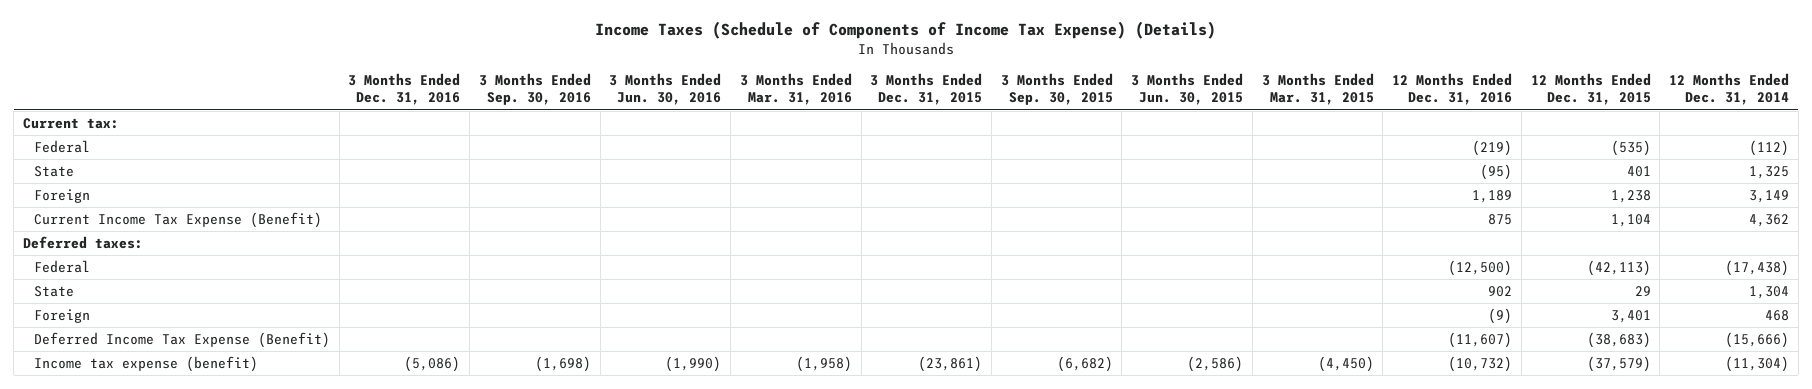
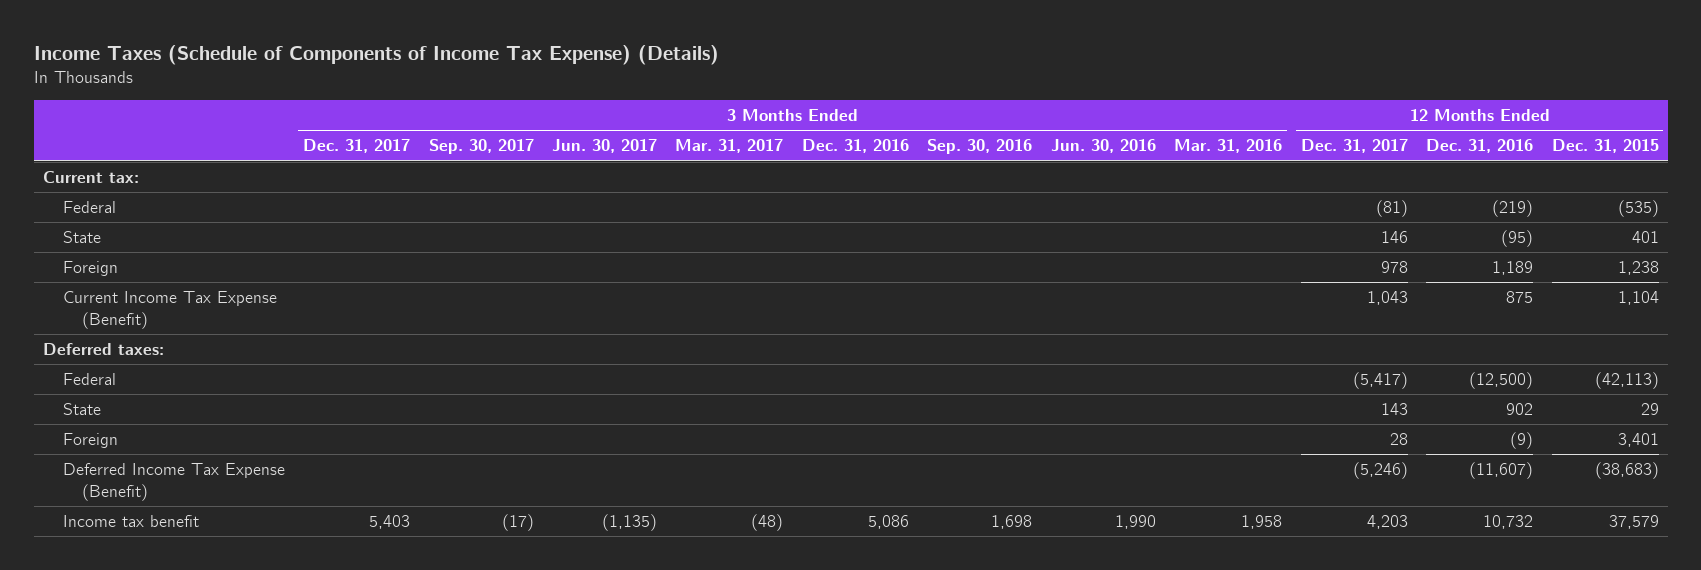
[870,72,983,106] 3 Months Ended Dec. 31, 2015 -> none
[1000,72,1113,106] 3 Months Ended Sep. 30, 2015 -> none
[1131,72,1244,106] 3 Months Ended Jun. 30, 2015 -> none
[1261,72,1374,106] 3 Months Ended Mar. 31, 2015 -> none
[1668,72,1789,106] 12 Months Ended Dec. 31, 2014 -> none
none -> [303,139,411,154] Dec. 31, 2017
none -> [428,139,534,155] Sep. 30, 2017
none -> [551,139,657,154] Jun. 30, 2017
none -> [675,139,784,154] Mar. 31, 2017
none -> [1300,139,1408,154] Dec. 31, 2017
[34,355,259,372] Income tax expense (benefit) -> [62,515,199,528] Income tax benefit
[404,355,461,372] (5,086) -> [867,515,909,530] 5,086
[534,355,591,372] (1,698) -> [991,515,1033,530] 1,698
[665,355,722,372] (1,990) -> [1114,515,1156,530] 1,990
[795,355,852,372] (1,958) -> [1241,515,1283,530] 1,958
[1448,355,1513,372] (10,732) -> [1483,515,1534,530] 10,732
[1586,355,1651,372] (37,579) -> [1608,515,1659,530] 37,579

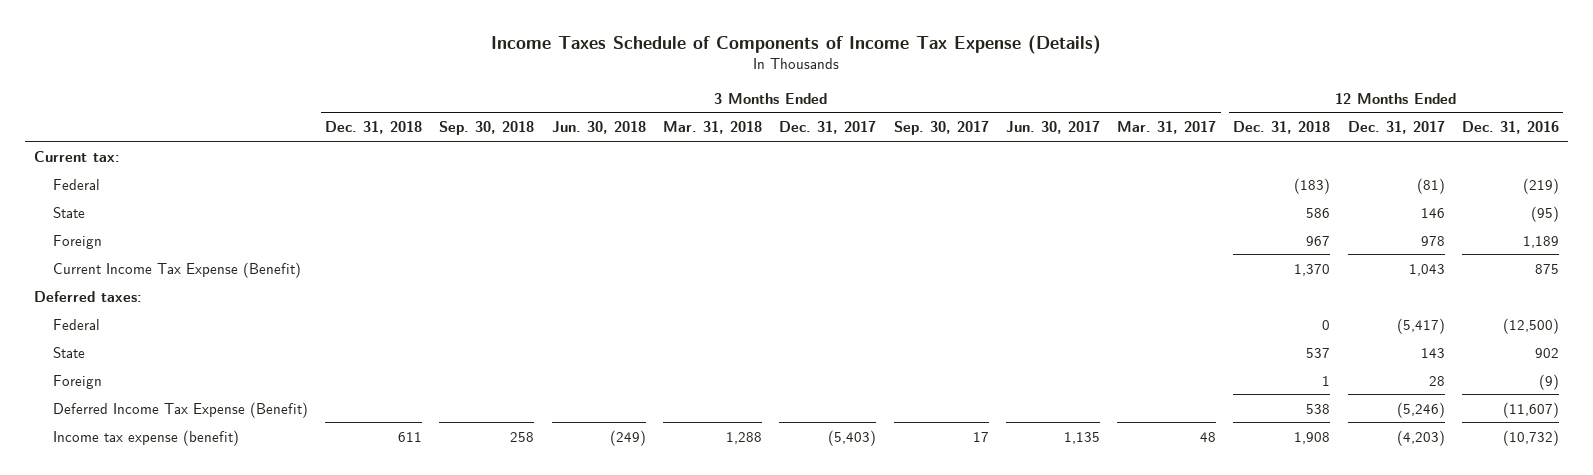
[33,44,719,65] Income Taxes (Schedule of Components of Income Tax Expense) (Details) -> [491,34,1102,54] Income Taxes Schedule of Components of Income Tax Expense (Details)
[801,139,909,154] Dec. 31, 2016 -> none
[927,139,1033,155] Sep. 30, 2016 -> none
[1050,139,1156,154] Jun. 30, 2016 -> none
[1174,139,1283,154] Mar. 31, 2016 -> none
[1551,139,1659,154] Dec. 31, 2015 -> none
none -> [325,121,423,135] Dec. 31, 2018
none -> [439,121,535,136] Sep. 30, 2018
none -> [551,121,646,135] Jun. 30, 2018
none -> [662,121,762,135] Mar. 31, 2018
none -> [1233,121,1331,135] Dec. 31, 2018
[62,515,199,528] Income tax benefit -> [52,429,239,446] Income tax expense (benefit)
[369,515,411,530] 5,403 -> [828,429,877,446] (5,403)
[501,514,534,532] (17) -> [972,431,989,442] 17
[601,514,657,532] (1,135) -> [1063,431,1100,444] 1,135
[751,514,784,532] (48) -> [1200,431,1217,442] 48
[1366,515,1408,530] 4,203 -> [1396,429,1445,446] (4,203)
[1483,515,1534,530] 10,732 -> [1503,429,1560,446] (10,732)

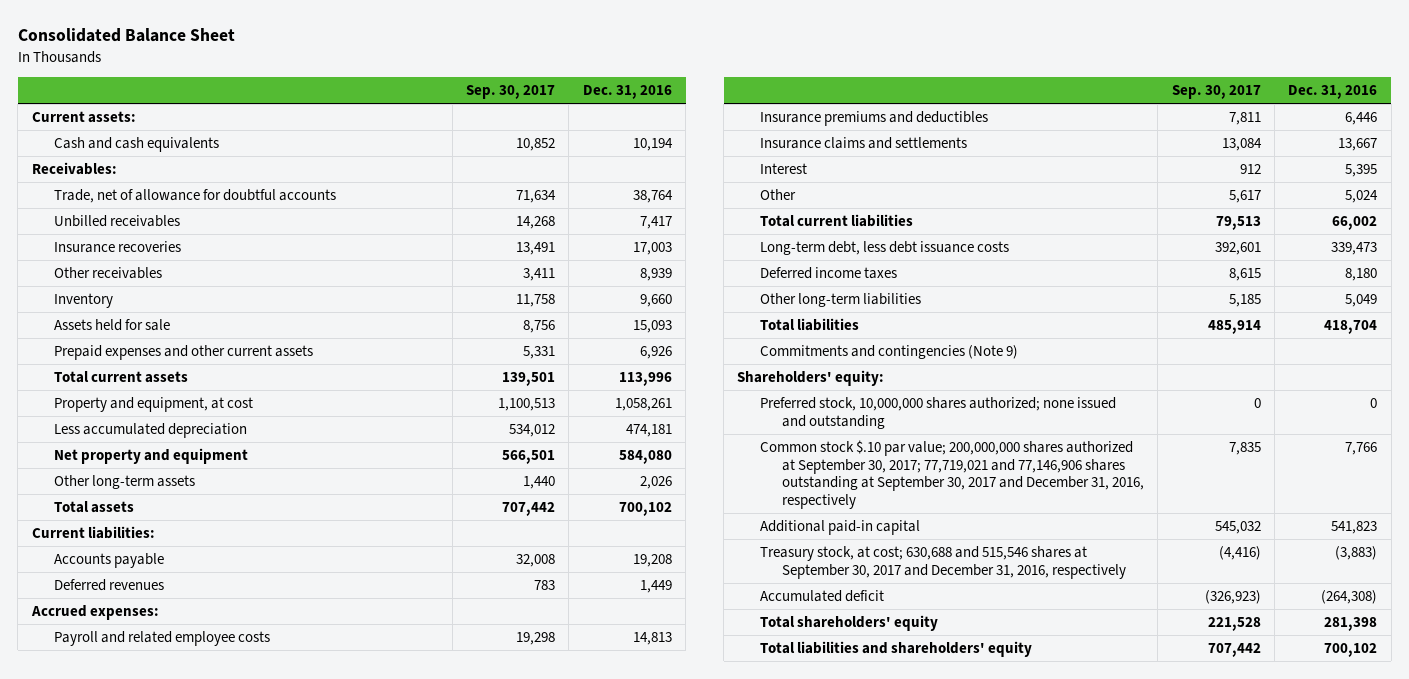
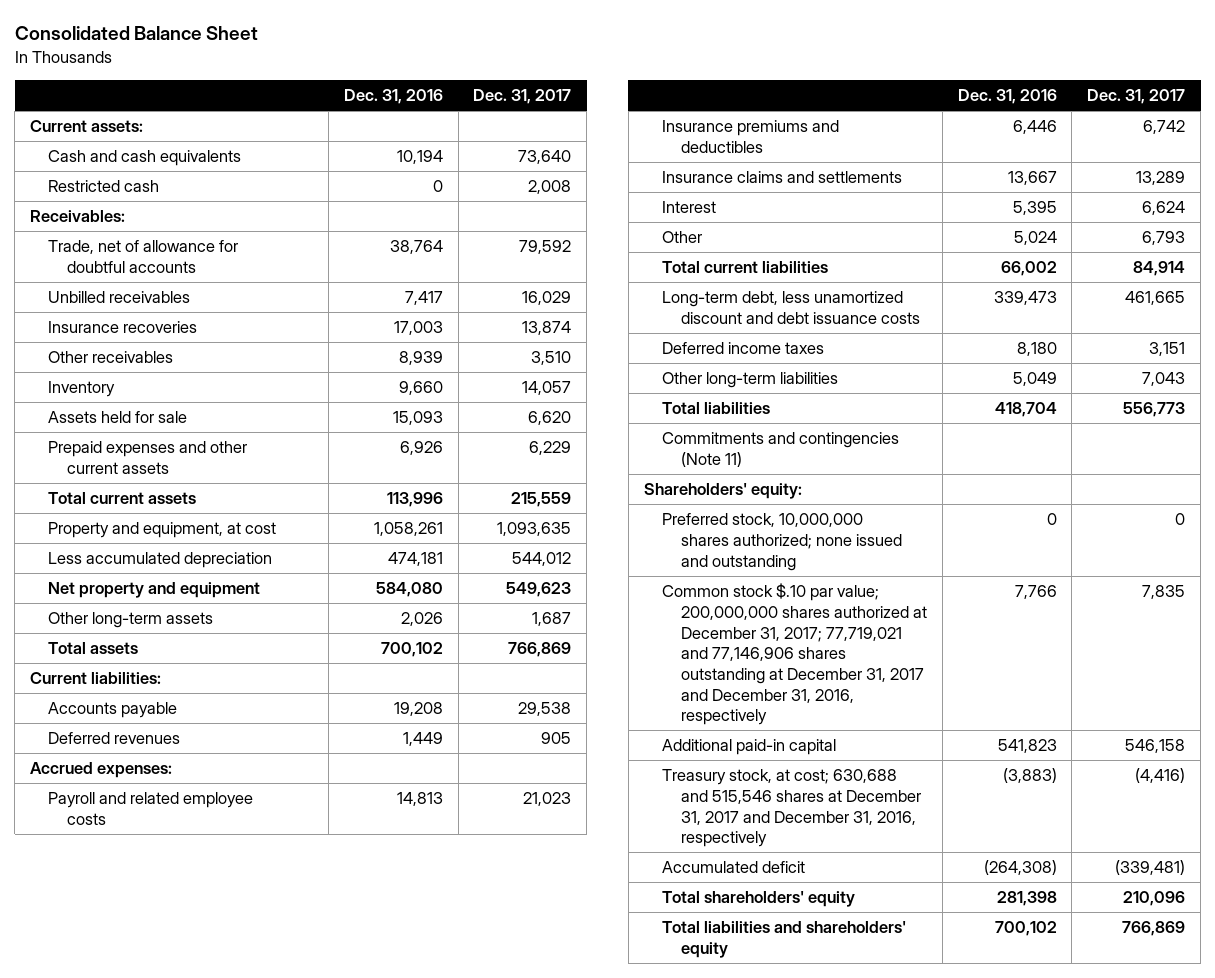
[466,85,556,100] Sep. 30, 2017 -> none
none -> [473,89,572,105] Dec. 31, 2017
none -> [48,180,160,193] Restricted cash
[759,241,1009,256] Long-term debt, less debt issuance costs -> [662,291,921,324] Long-term debt, less unamortized discount and debt issuance costs
[759,345,1018,360] Commitments and contingencies (Note 9) -> [662,432,900,467] Commitments and contingencies (Note 11)
[759,440,1145,509] Common stock $.10 par value; 200,000,000 shares authorized at September 30, 2017; 77,719,021 and 77,146,906 shares outstanding at September 30, 2017 and December 31, 2016, respectively -> [662,583,928,726] Common stock $.10 par value; 200,000,000 shares authorized at December 31, 2017; 77,719,021 and 77,146,906 shares outstanding at December 31, 2017 and December 31, 2016, respectively
[759,546,1127,579] Treasury stock, at cost; 630,688 and 515,546 shares at September 30, 2017 and December 31, 2016, respectively -> [662,769,922,848] Treasury stock, at cost; 630,688 and 515,546 shares at December 31, 2017 and December 31, 2016, respectively

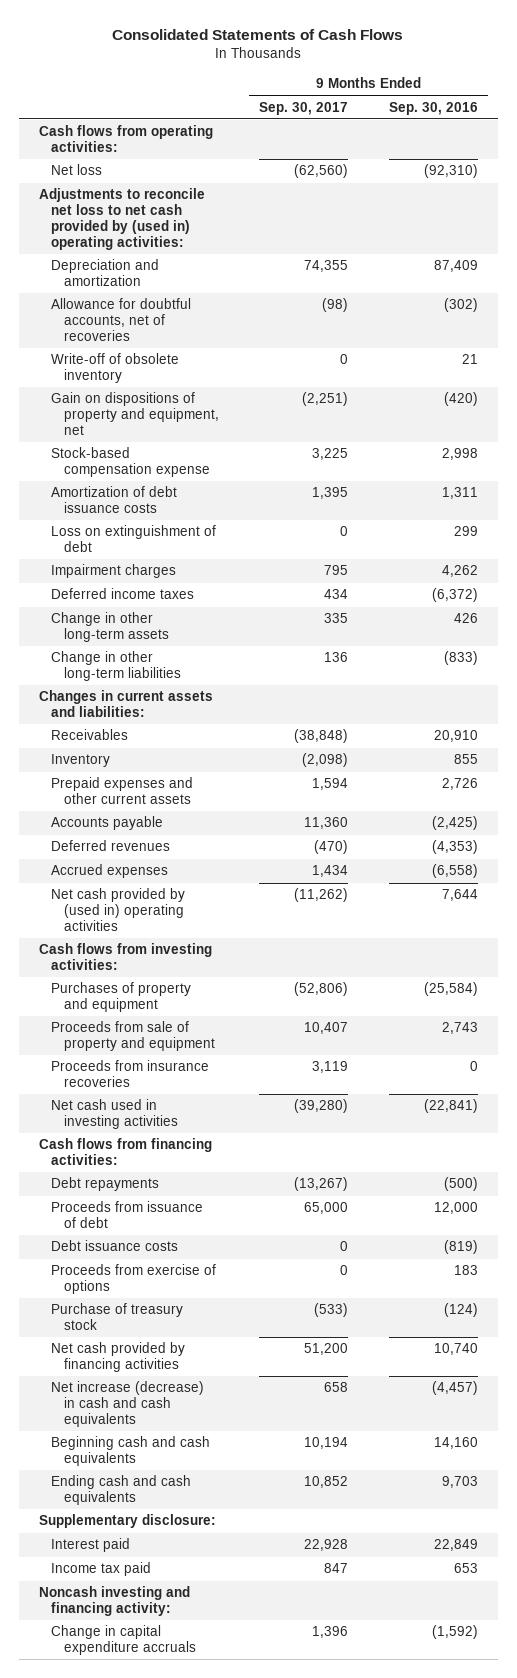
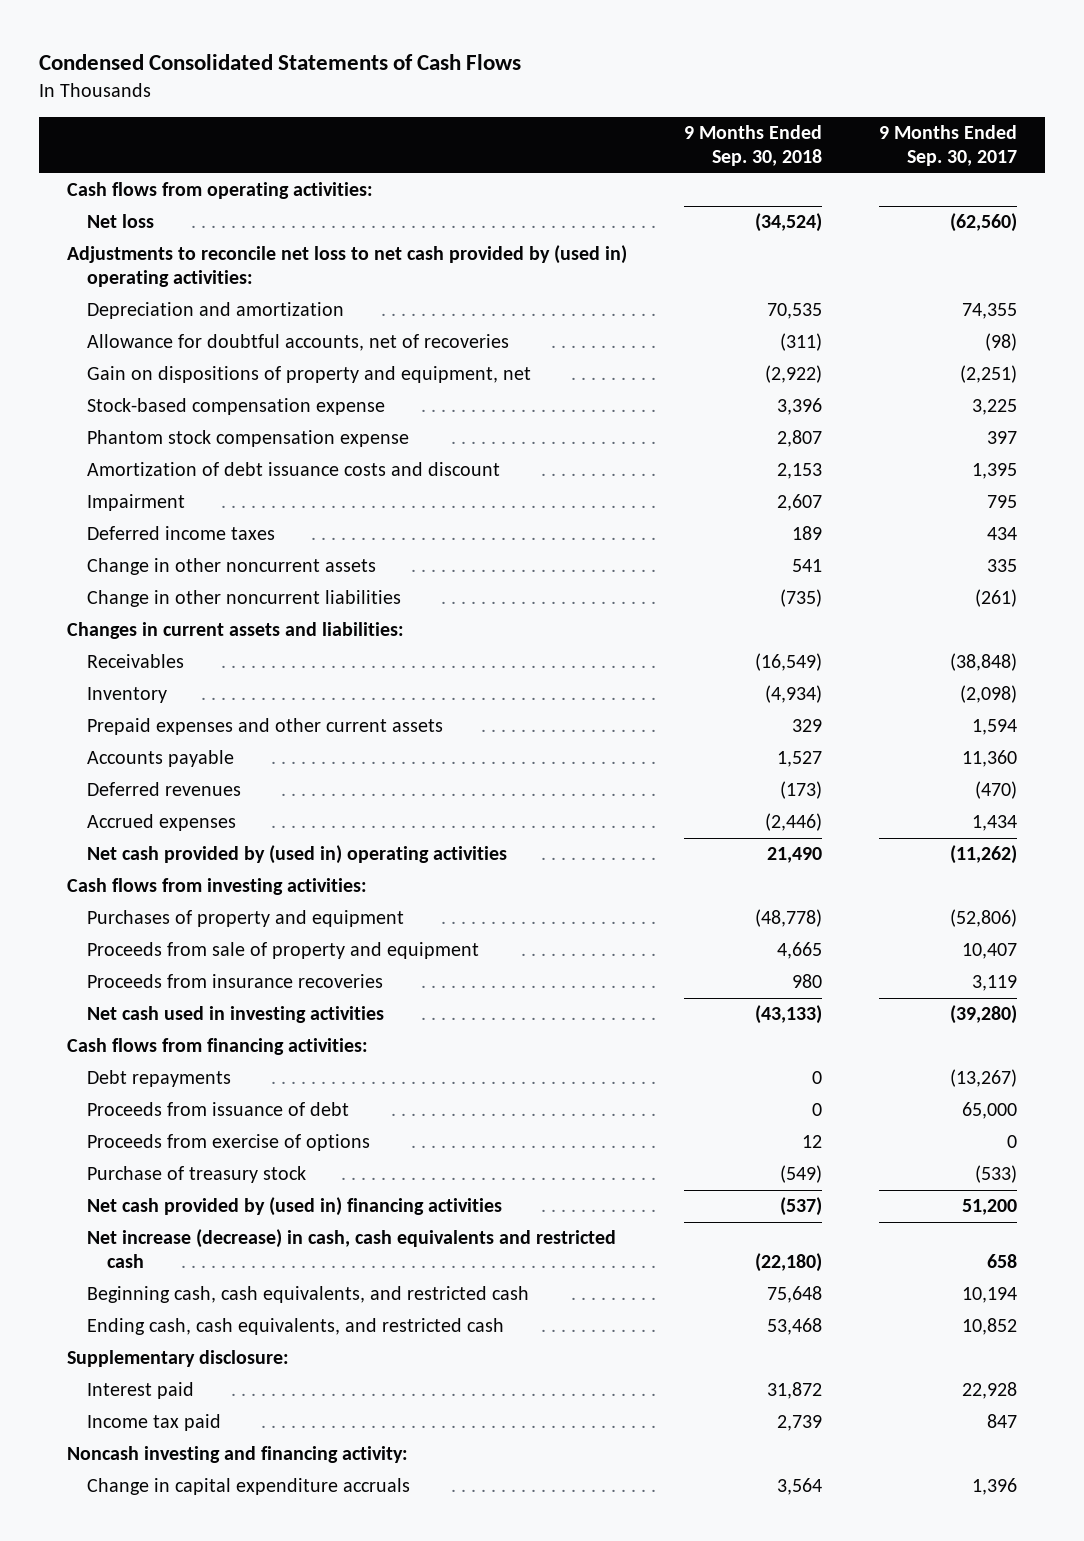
[112,28,404,40] Consolidated Statements of Cash Flows -> [38,53,521,70] Condensed Consolidated Statements of Cash Flows
[388,101,478,115] Sep. 30, 2016 -> none
none -> [684,125,823,167] 9 Months Ended Sep. 30, 2018
[51,353,180,384] Write-off of obsolete inventory -> none
[51,525,217,553] Loss on extinguishment of debt -> none
none -> [87,430,410,448] Phantom stock compensation expense
[51,486,178,514] Amortization of debt issuance costs -> [87,462,501,477] Amortization of debt issuance costs and discount
[51,564,177,579] Impairment charges -> [87,494,186,512] Impairment
[51,612,169,643] Change in other long-term assets -> [87,558,377,576] Change in other noncurrent assets
[51,651,181,682] Change in other long-term liabilities -> [87,590,402,608] Change in other noncurrent liabilities
[324,652,349,663] 136 -> [974,589,1017,608] (261)
[51,1240,179,1252] Debt issuance costs -> none
[51,1342,186,1373] Net cash provided by financing activities -> [87,1197,503,1217] Net cash provided by (used in) financing activities
[51,1381,205,1428] Net increase (decrease) in cash and cash equivalents -> [87,1229,617,1269] Net increase (decrease) in cash, cash equivalents and restricted cash
[51,1436,211,1467] Beginning cash and cash equivalents -> [87,1286,530,1304] Beginning cash, cash equivalents, and restricted cash
[51,1475,192,1506] Ending cash and cash equivalents -> [87,1318,505,1336] Ending cash, cash equivalents, and restricted cash

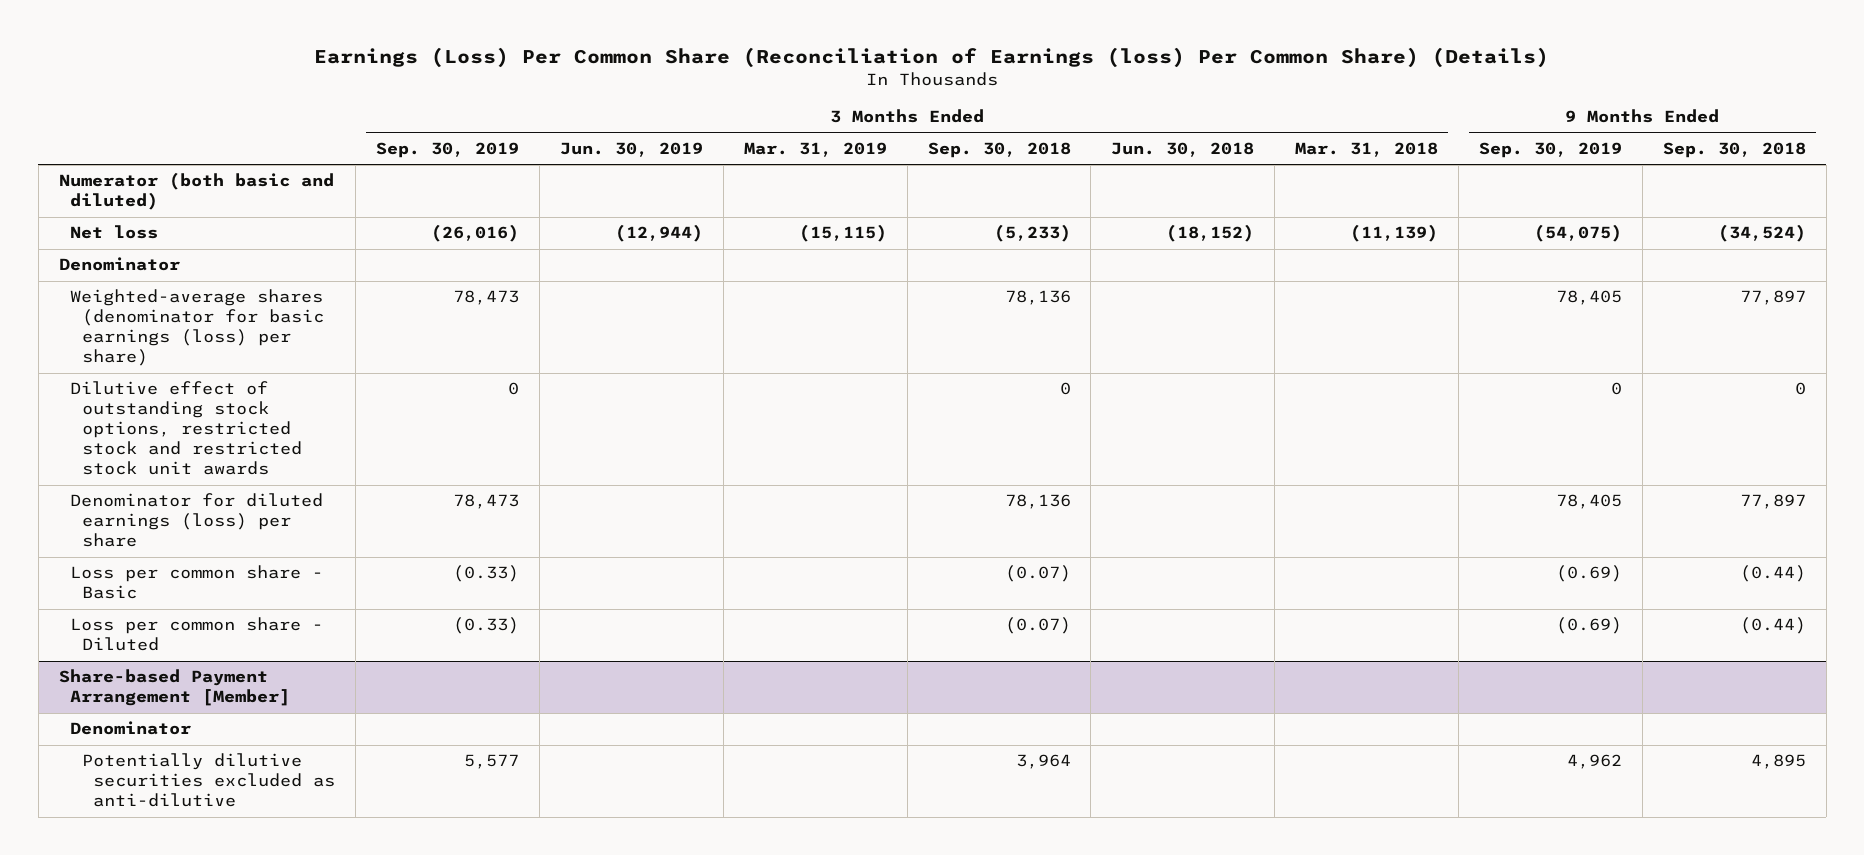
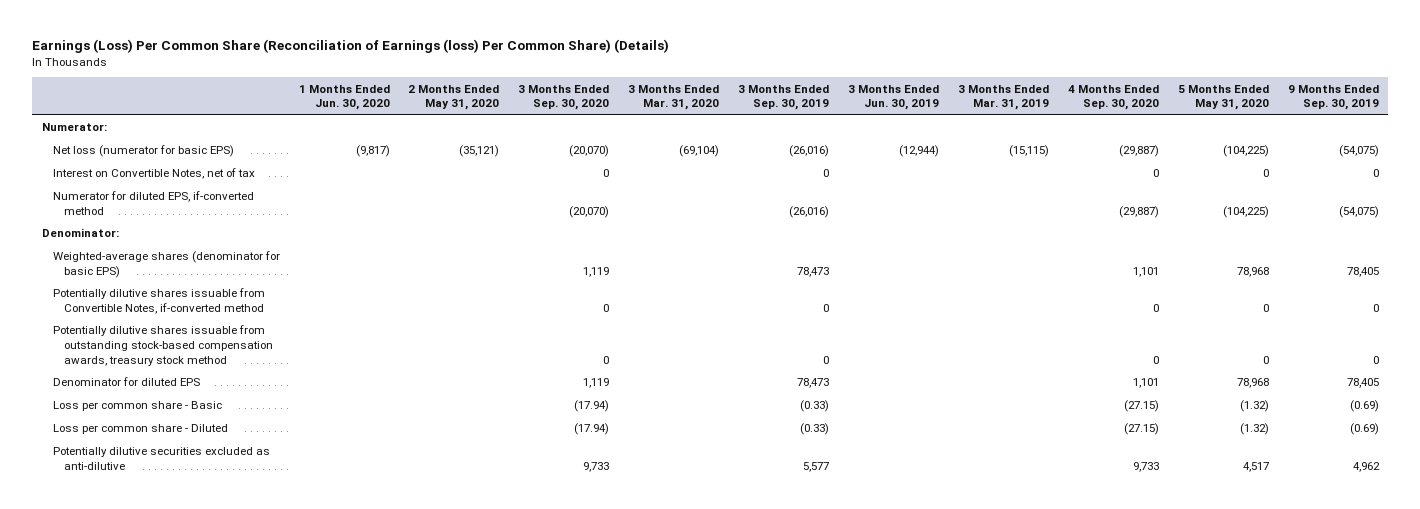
[927,141,1071,158] Sep. 30, 2018 -> none
[1111,141,1255,157] Jun. 30, 2018 -> none
[1295,141,1439,157] Mar. 31, 2018 -> none
[1662,141,1806,158] Sep. 30, 2018 -> none
none -> [298,84,390,111] 1 Months Ended Jun. 30, 2020
none -> [408,84,500,111] 2 Months Ended May 31, 2020
none -> [518,84,610,111] 3 Months Ended Sep. 30, 2020
none -> [628,84,720,111] 3 Months Ended Mar. 31, 2020
none -> [1067,84,1159,111] 4 Months Ended Sep. 30, 2020
none -> [1177,84,1269,111] 5 Months Ended May 31, 2020
[58,172,334,211] Numerator (both basic and diluted) -> [41,123,107,132] Numerator:
[70,225,159,240] Net loss -> [52,145,234,158] Net loss (numerator for basic EPS)
none -> [52,168,255,180] Interest on Convertible Notes, net of tax
none -> [52,191,254,216] Numerator for diluted EPS, if-converted method
[58,257,180,272] Denominator -> [41,228,119,238] Denominator:
[70,289,324,367] Weighted-average shares (denominator for basic earnings (loss) per share) -> [52,251,280,279] Weighted-average shares (denominator for basic EPS)
none -> [52,288,265,315] Potentially dilutive shares issuable from Convertible Notes, if-converted method
[70,381,302,476] Dilutive effect of outstanding stock options, restricted stock and restricted stock unit awards -> [52,325,273,366] Potentially dilutive shares issuable from outstanding stock-based compensation awards, treasury stock method
[70,493,324,548] Denominator for diluted earnings (loss) per share -> [52,377,200,387] Denominator for diluted EPS
[58,669,291,707] Share-based Payment Arrangement [Member] -> none
[70,721,192,736] Denominator -> none

